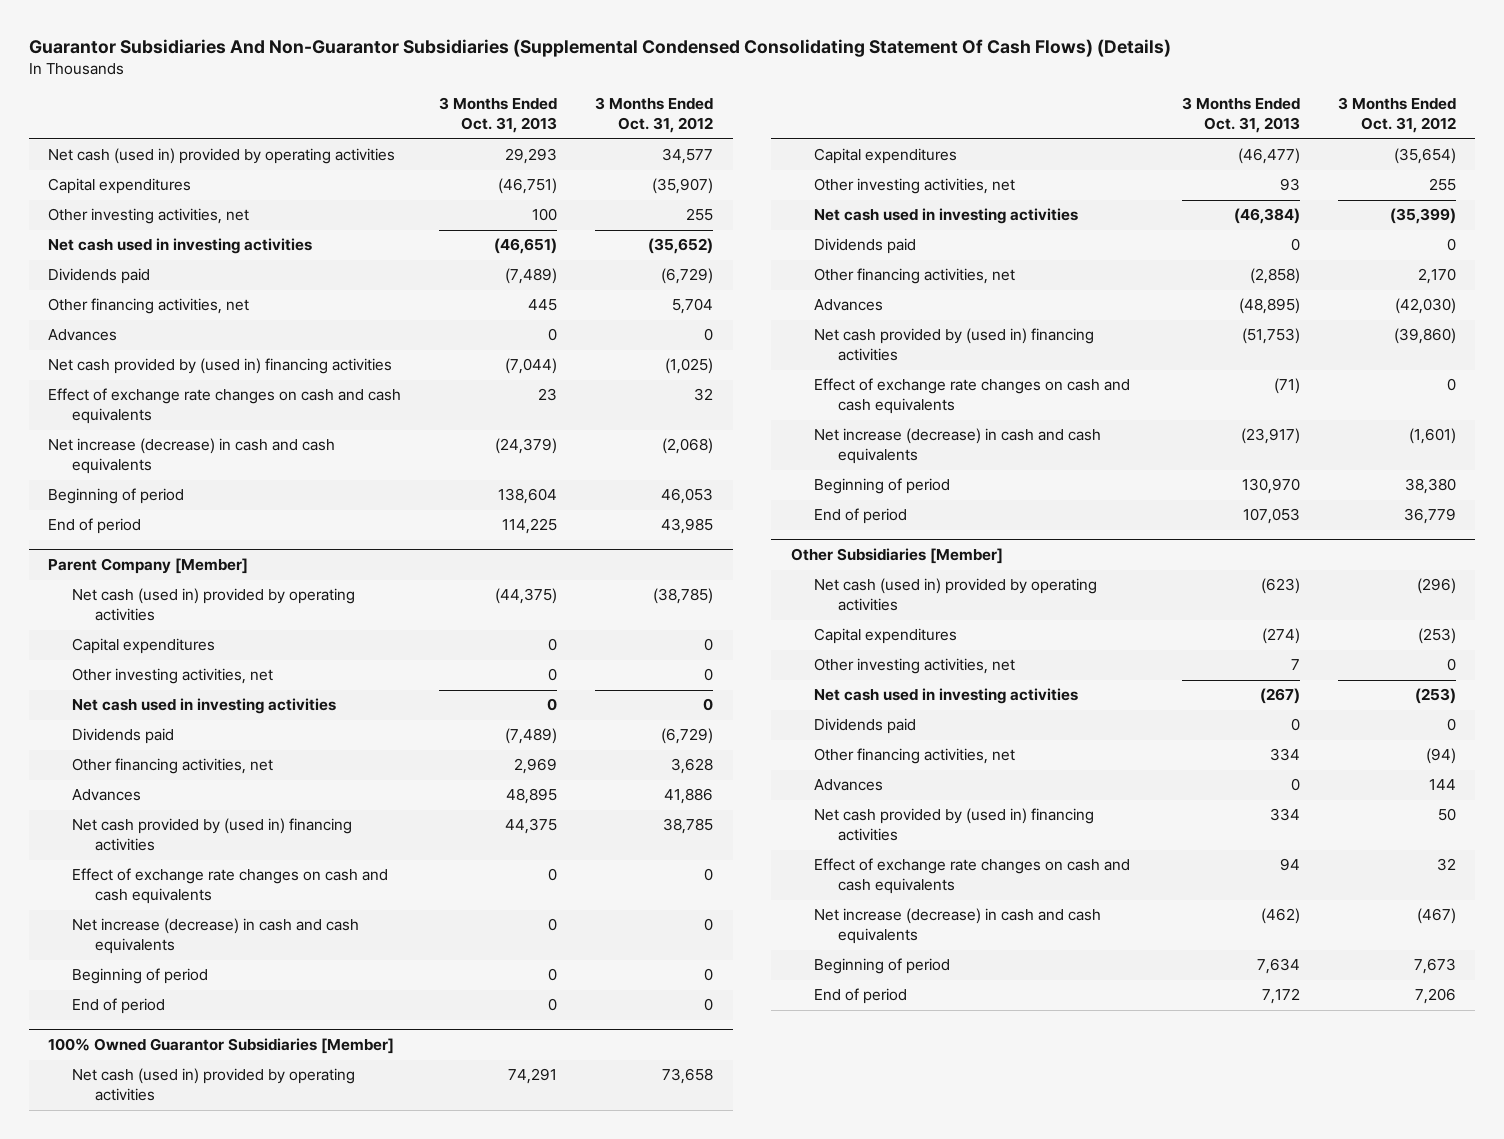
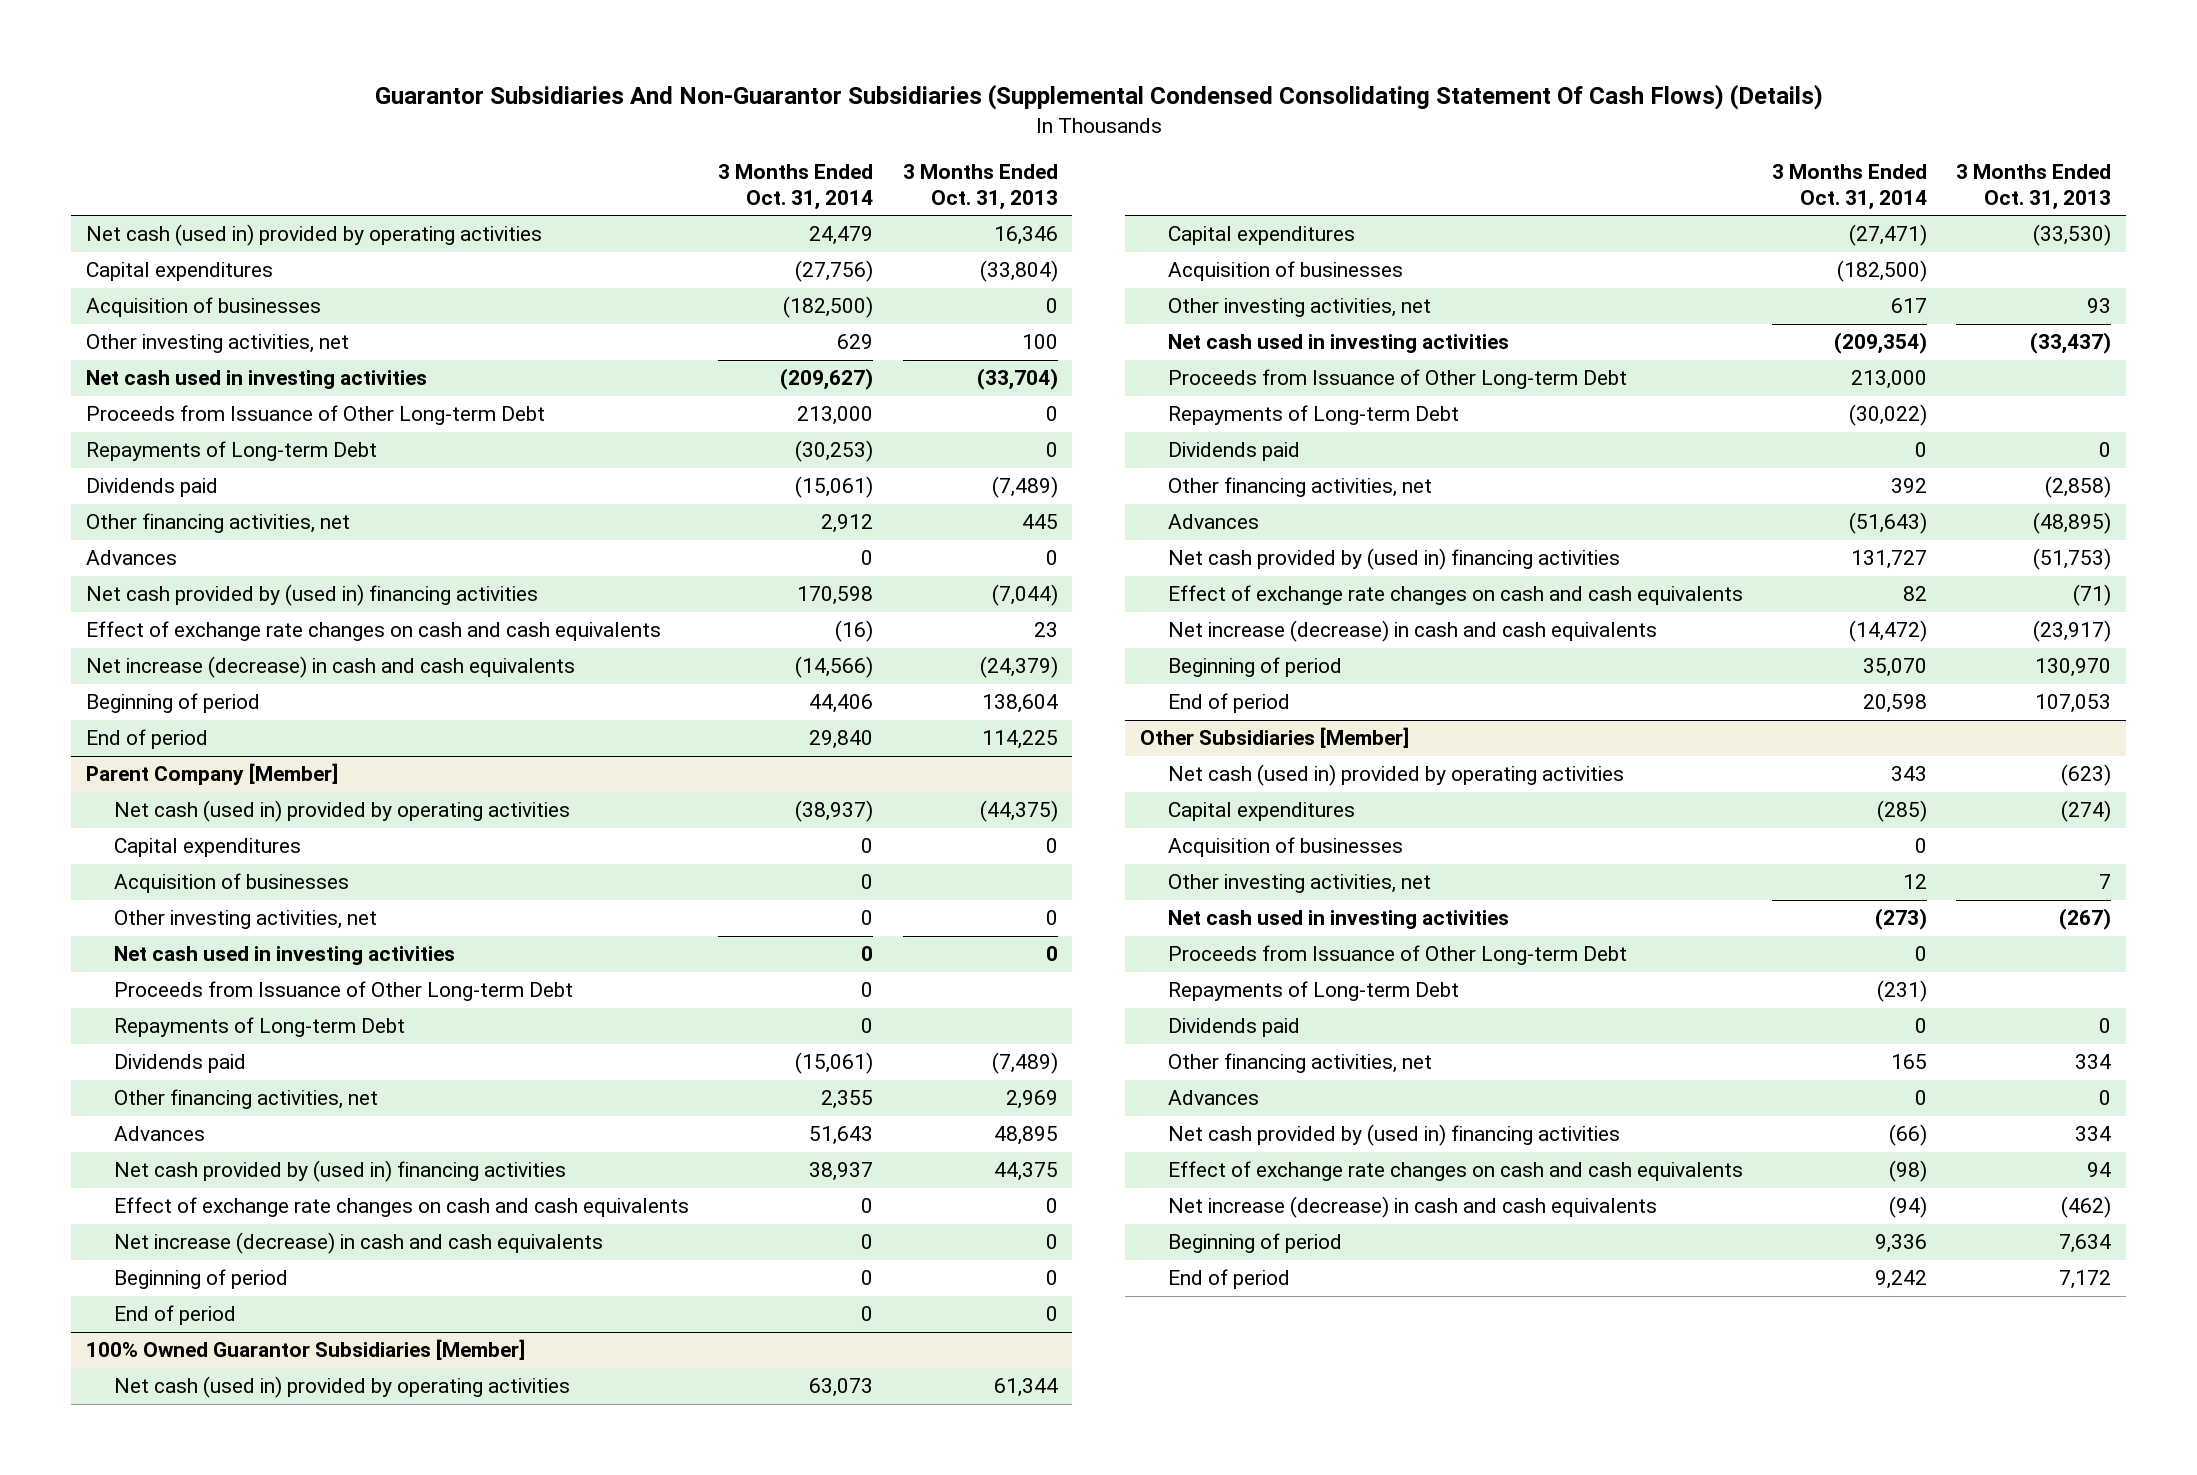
[595,97,714,134] 3 Months Ended Oct. 31, 2012 -> none
none -> [718,164,874,210] 3 Months Ended Oct. 31, 2014
[505,148,558,165] 29,293 -> [993,226,1058,246] 16,346
[498,178,558,195] (46,751) -> [979,260,1058,283] (33,804)
none -> [85,297,321,318] Acquisition of businesses
[494,238,558,255] (46,651) -> [976,368,1058,391] (33,704)
none -> [85,405,545,426] Proceeds from Issuance of Other Long-term Debt
none -> [85,441,377,462] Repayments of Long-term Debt
none -> [114,873,350,894] Acquisition of businesses
none -> [114,981,574,1002] Proceeds from Issuance of Other Long-term Debt
none -> [114,1017,406,1038] Repayments of Long-term Debt
[508,1068,558,1085] 74,291 -> [993,1378,1058,1398] 61,344
[1237,148,1300,165] (46,477) -> [2033,224,2112,247] (33,530)
none -> [1167,261,1403,282] Acquisition of businesses
[1233,208,1300,225] (46,384) -> [2030,332,2112,355] (33,437)
none -> [1167,369,1627,390] Proceeds from Issuance of Other Long-term Debt
none -> [1167,405,1459,426] Repayments of Long-term Debt
none -> [1167,837,1403,858] Acquisition of businesses
none -> [1167,945,1627,966] Proceeds from Issuance of Other Long-term Debt
none -> [1167,981,1459,1002] Repayments of Long-term Debt

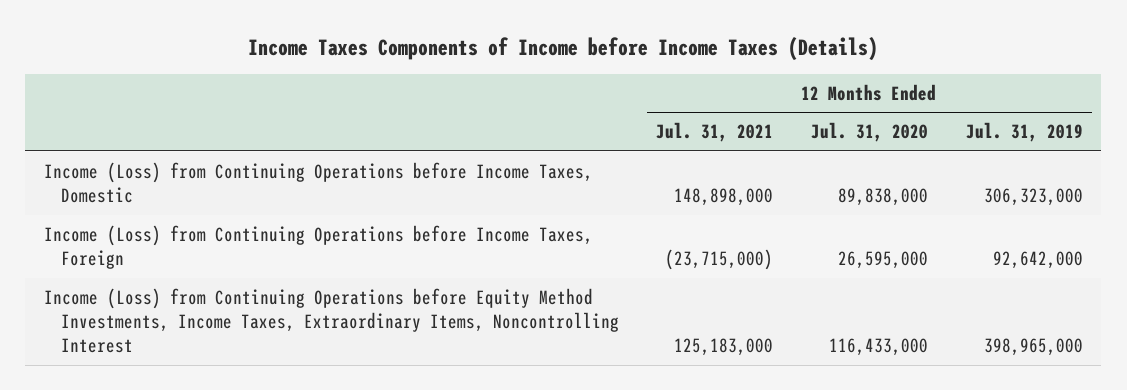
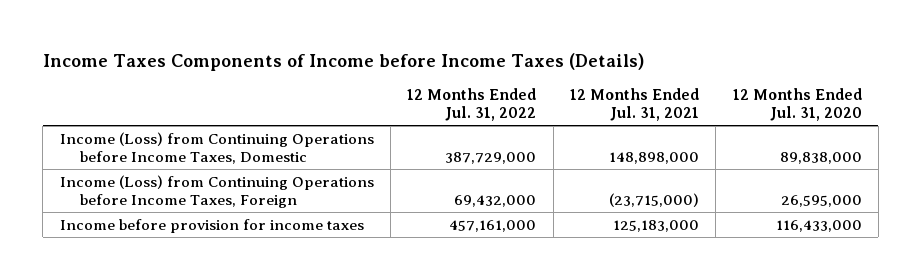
[965,122,1083,143] Jul. 31, 2019 -> none
none -> [407,87,537,122] 12 Months Ended Jul. 31, 2022
[44,287,619,353] Income (Loss) from Continuing Operations before Equity Method Investments, Income Taxes, Extraordinary Items, Noncontrolling Interest -> [59,218,364,233] Income before provision for income taxes

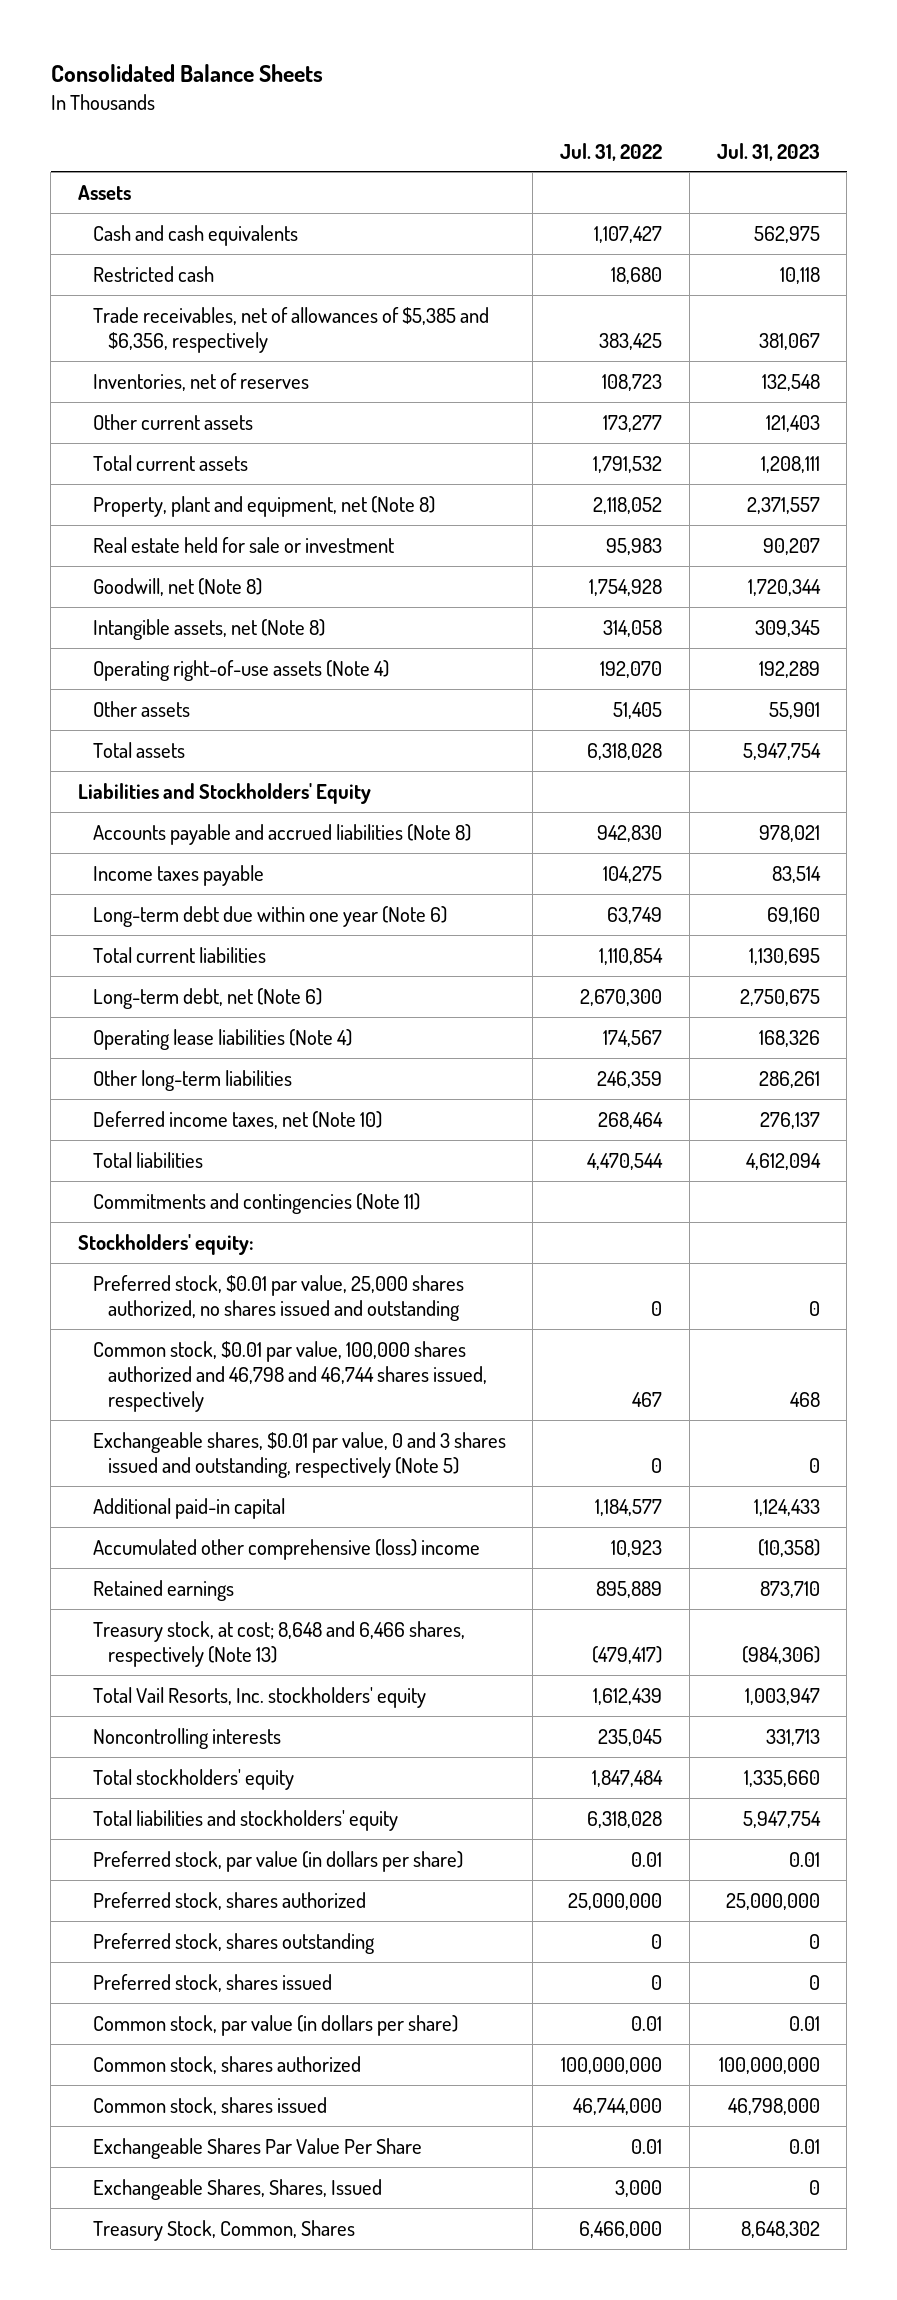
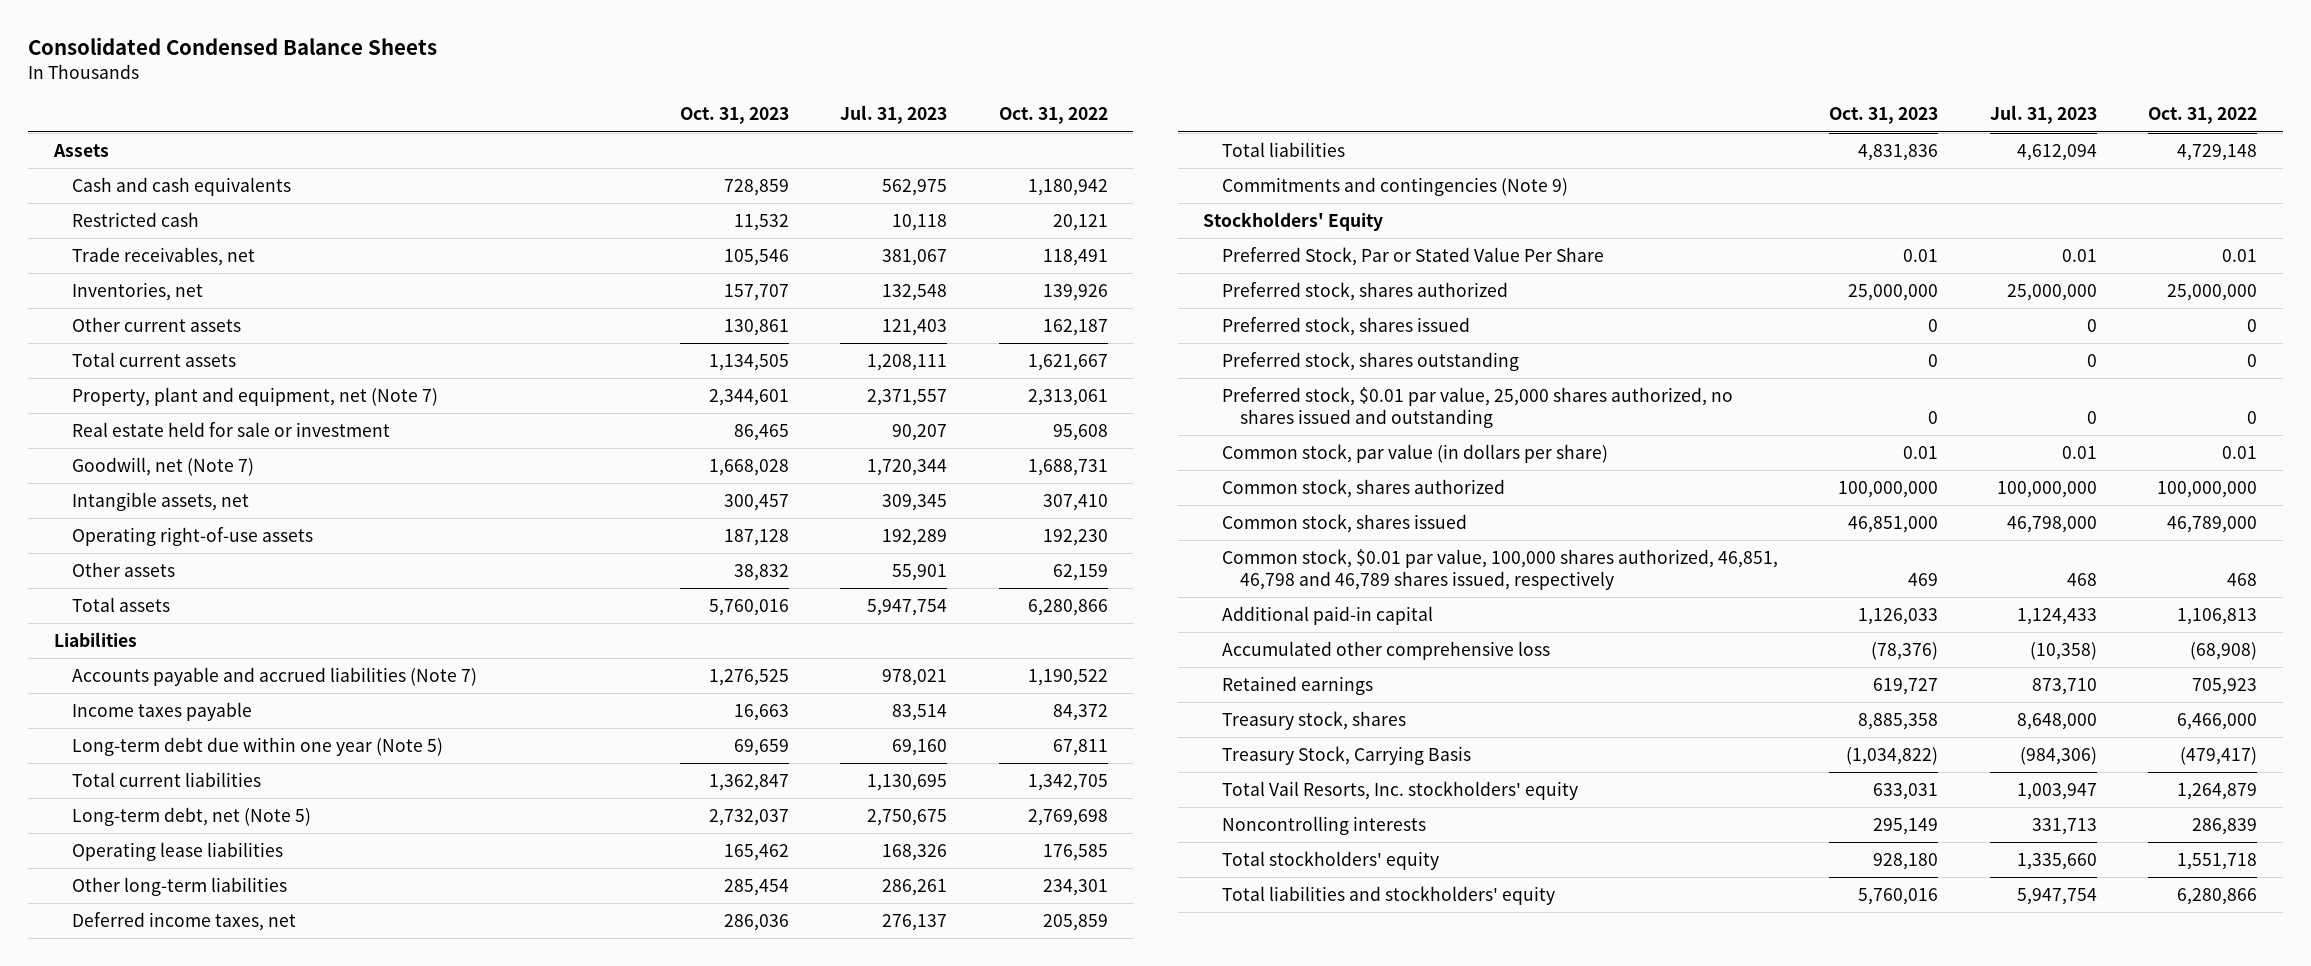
[50,64,323,83] Consolidated Balance Sheets -> [27,37,437,56] Consolidated Condensed Balance Sheets
[560,142,663,161] Jul. 31, 2022 -> none
none -> [679,107,789,125] Oct. 31, 2023
none -> [998,107,1108,125] Oct. 31, 2022
[92,306,489,353] Trade receivables, net of allowances of $5,385 and $6,356, respectively -> [72,246,256,266] Trade receivables, net
[92,372,309,391] Inventories, net of reserves -> [72,281,204,301] Inventories, net
[92,495,435,517] Property, plant and equipment, net (Note 8) -> [72,386,439,406] Property, plant and equipment, net (Note 7)
[92,577,262,596] Goodwill, net (Note 8) -> [72,456,255,476] Goodwill, net (Note 7)
[92,618,325,640] Intangible assets, net (Note 8) -> [72,491,250,511] Intangible assets, net
[92,659,389,681] Operating right-of-use assets (Note 4) -> [72,526,314,546] Operating right-of-use assets
[77,782,371,804] Liabilities and Stockholders' Equity -> none
none -> [53,631,137,647] Liabilities
[92,823,471,845] Accounts payable and accrued liabilities (Note 8) -> [72,666,478,686] Accounts payable and accrued liabilities (Note 7)
[92,905,447,927] Long-term debt due within one year (Note 6) -> [72,736,444,756] Long-term debt due within one year (Note 5)
[92,987,322,1009] Long-term debt, net (Note 6) -> [72,806,312,826] Long-term debt, net (Note 5)
[92,1028,352,1050] Operating lease liabilities (Note 4) -> [72,841,284,861] Operating lease liabilities
[92,1110,382,1129] Deferred income taxes, net (Note 10) -> [72,911,297,931] Deferred income taxes, net
[92,1192,420,1214] Commitments and contingencies (Note 11) -> [1221,176,1568,196] Commitments and contingencies (Note 9)
[77,1233,254,1255] Stockholders' equity: -> [1203,211,1384,231] Stockholders' Equity
none -> [1221,246,1604,266] Preferred Stock, Par or Stated Value Per Share
[92,1891,366,1910] Preferred stock, shares authorized -> [1221,281,1508,301] Preferred stock, shares authorized
[92,1973,332,1992] Preferred stock, shares issued -> [1221,316,1470,336] Preferred stock, shares issued
[92,1932,375,1954] Preferred stock, shares outstanding -> [1221,351,1519,371] Preferred stock, shares outstanding
[92,1431,506,1478] Exchangeable shares, $0.01 par value, 0 and 3 shares issued and outstanding, respectively (Note 5) -> none
[92,2014,458,2036] Common stock, par value (in dollars per share) -> [1221,443,1608,463] Common stock, par value (in dollars per share)
[92,2055,361,2074] Common stock, shares authorized -> [1221,478,1505,498] Common stock, shares authorized
[92,2096,327,2115] Common stock, shares issued -> [1221,513,1467,533] Common stock, shares issued
[92,1340,487,1412] Common stock, $0.01 par value, 100,000 shares authorized and 46,798 and 46,744 shares issued, respectively -> [1221,548,1778,590] Common stock, $0.01 par value, 100,000 shares authorized, 46,851, 46,798 and 46,789 shares issued, respectively
[92,1538,480,1560] Accumulated other comprehensive (loss) income -> [1221,640,1550,660] Accumulated other comprehensive loss
none -> [1221,710,1406,730] Treasury stock, shares
[92,1620,465,1667] Treasury stock, at cost; 8,648 and 6,466 shares, respectively (Note 13) -> [1221,745,1471,765] Treasury Stock, Carrying Basis
[92,1850,463,1872] Preferred stock, par value (in dollars per share) -> none
[92,2137,422,2159] Exchangeable Shares Par Value Per Share -> none
[92,2178,382,2200] Exchangeable Shares, Shares, Issued -> none
[92,2219,355,2241] Treasury Stock, Common, Shares -> none

